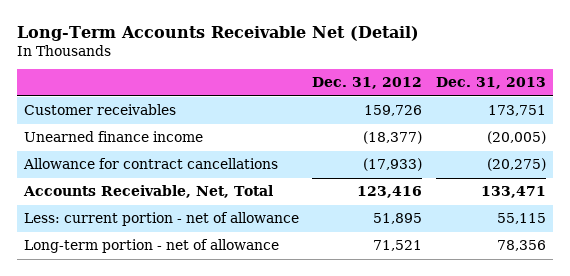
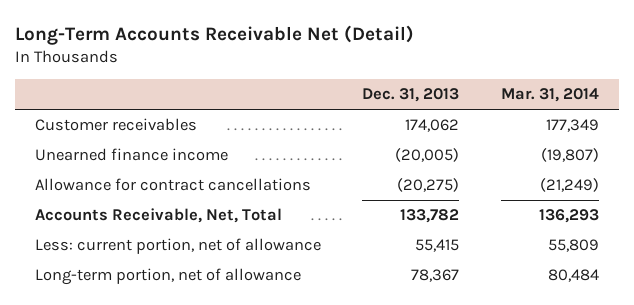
[312,77,423,90] Dec. 31, 2012 -> none
none -> [500,88,599,103] Mar. 31, 2014
[488,105,547,117] 173,751 -> [405,119,460,133] 174,062
[481,186,547,199] 133,471 -> [400,209,460,224] 133,782
[23,212,299,227] Less: current portion - net of allowance -> [35,238,322,255] Less: current portion, net of allowance
[497,213,547,225] 55,115 -> [415,239,460,253] 55,415
[23,239,279,254] Long-term portion - net of allowance -> [35,268,302,286] Long-term portion, net of allowance
[497,240,547,252] 78,356 -> [411,269,460,283] 78,367

